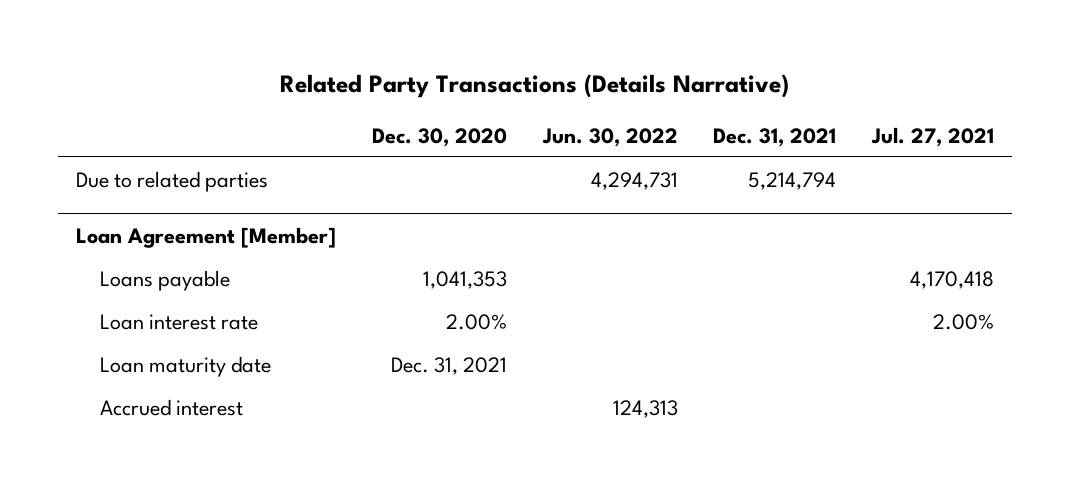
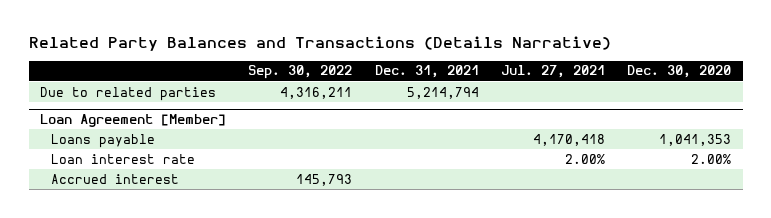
[280,74,790,99] Related Party Transactions (Details Narrative) -> [28,36,611,52] Related Party Balances and Transactions (Details Narrative)
[541,127,678,147] Jun. 30, 2022 -> none
none -> [248,65,353,80] Sep. 30, 2022
[99,355,271,377] Loan maturity date -> none

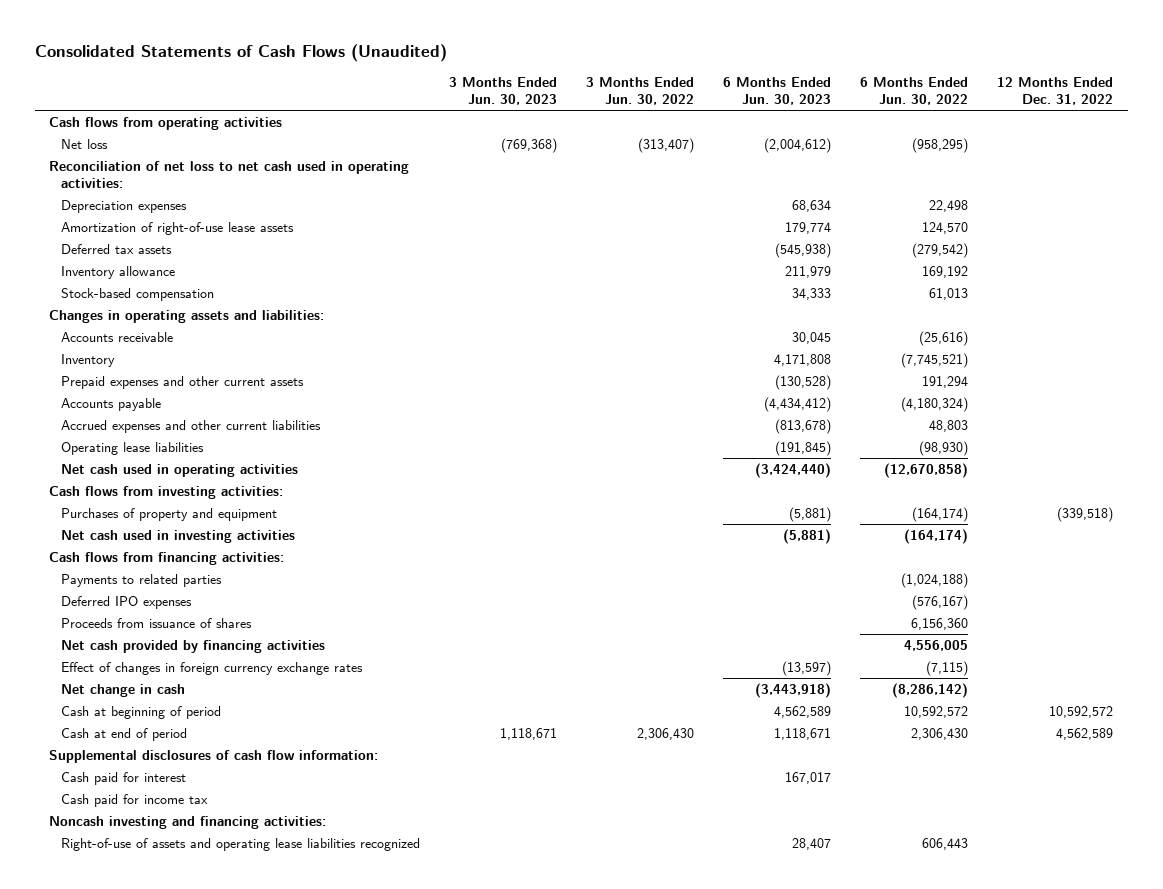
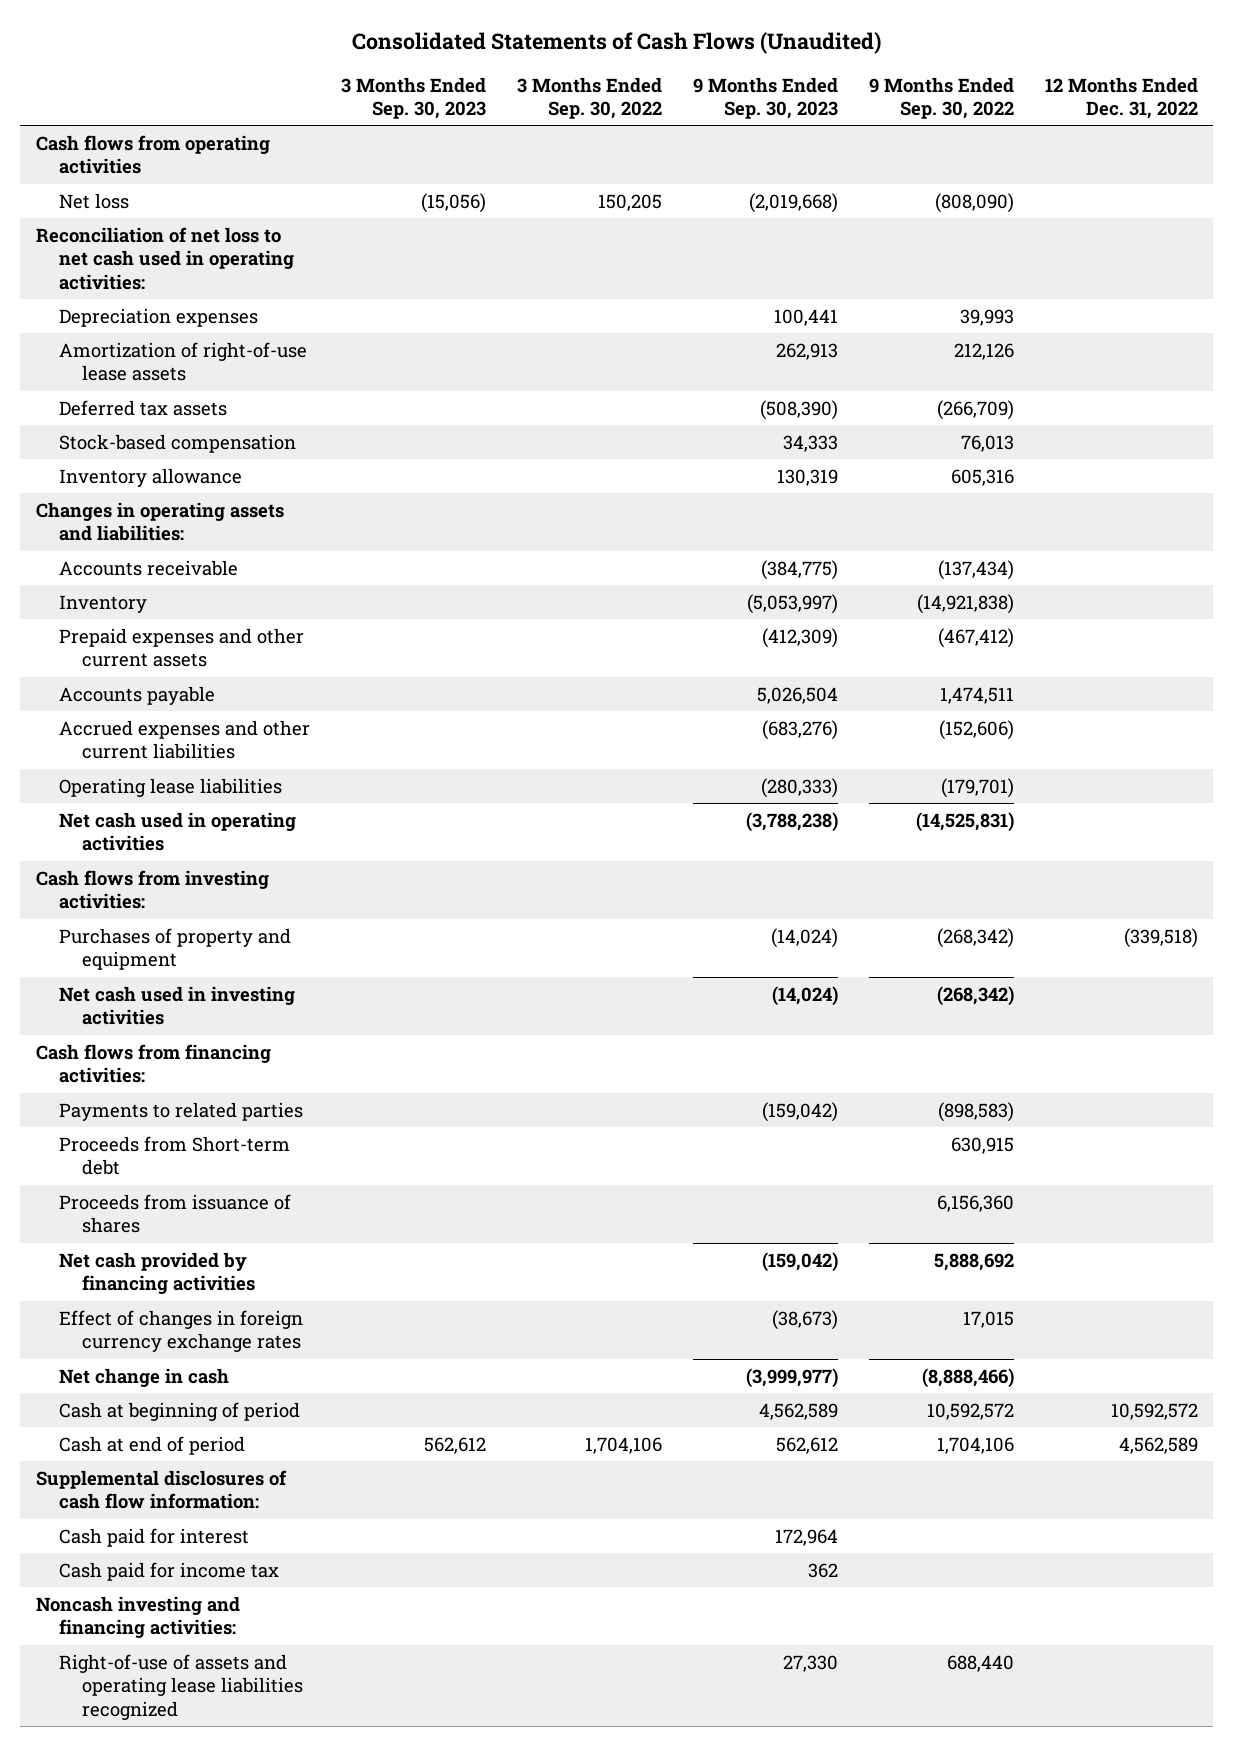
[448,76,557,105] 3 Months Ended Jun. 30, 2023 -> none
[586,76,695,105] 3 Months Ended Jun. 30, 2022 -> none
[723,76,832,105] 6 Months Ended Jun. 30, 2023 -> none
[860,76,969,105] 6 Months Ended Jun. 30, 2022 -> none
none -> [340,76,486,119] 3 Months Ended Sep. 30, 2023
none -> [516,76,662,119] 3 Months Ended Sep. 30, 2022
none -> [692,76,838,119] 9 Months Ended Sep. 30, 2023
none -> [868,76,1014,119] 9 Months Ended Sep. 30, 2022
[60,266,175,280] Inventory allowance -> [58,467,242,487] Inventory allowance
[60,596,192,610] Deferred IPO expenses -> none
none -> [58,1135,290,1176] Proceeds from Short-term debt

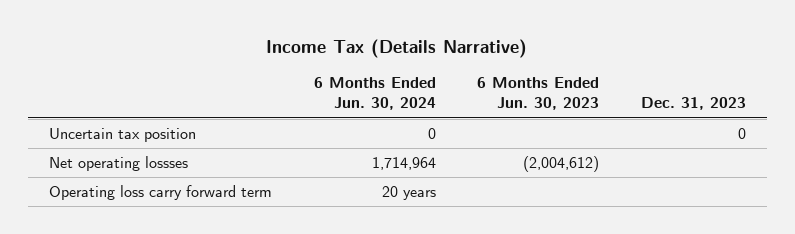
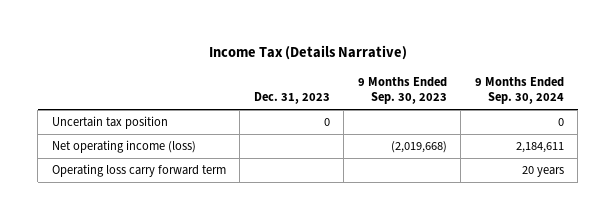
[313,77,436,111] 6 Months Ended Jun. 30, 2024 -> none
[477,77,600,111] 6 Months Ended Jun. 30, 2023 -> none
none -> [357,77,447,105] 9 Months Ended Sep. 30, 2023
none -> [474,77,564,105] 9 Months Ended Sep. 30, 2024
[49,156,189,172] Net operating lossses -> [51,140,196,154] Net operating income (loss)

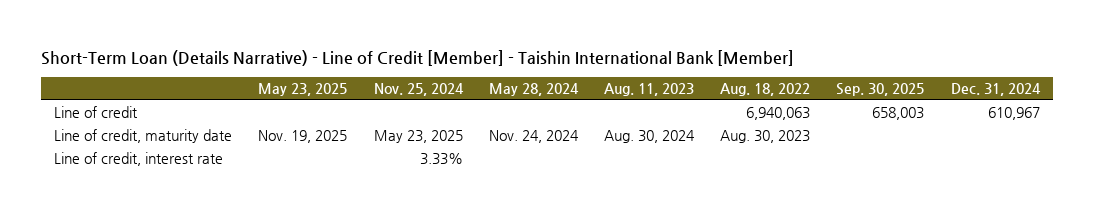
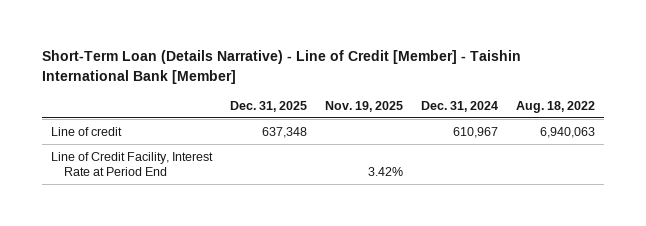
[258,83,348,97] May 23, 2025 -> none
[373,83,464,97] Nov. 25, 2024 -> none
[488,83,579,97] May 28, 2024 -> none
[603,83,694,97] Aug. 11, 2023 -> none
[836,83,925,97] Sep. 30, 2025 -> none
none -> [229,100,307,112] Dec. 31, 2025
none -> [324,100,403,112] Nov. 19, 2025
[54,129,233,144] Line of credit, maturity date -> none
[54,152,224,167] Line of credit, interest rate -> [51,151,214,177] Line of Credit Facility, Interest Rate at Period End

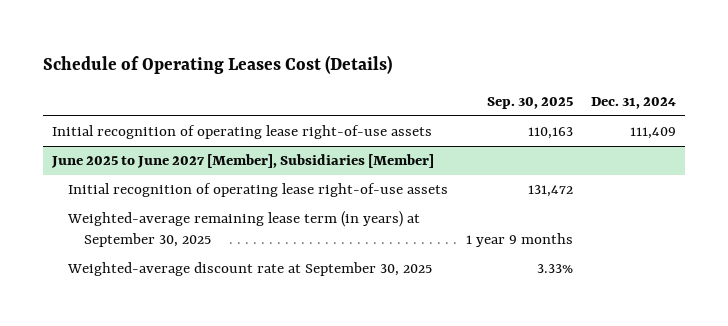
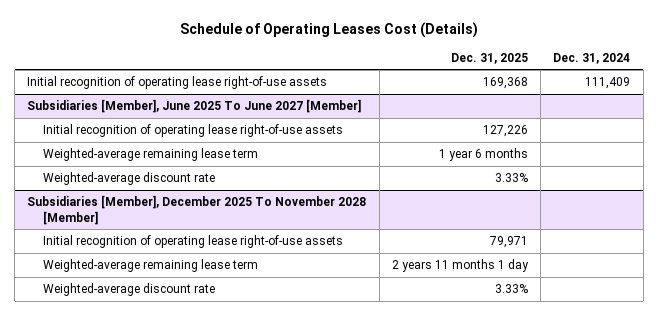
[487,97,574,110] Sep. 30, 2025 -> none
none -> [450,52,528,64] Dec. 31, 2025
[51,154,435,169] June 2025 to June 2027 [Member], Subsidiaries [Member] -> [27,99,362,114] Subsidiaries [Member], June 2025 To June 2027 [Member]
[67,211,421,247] Weighted-average remaining lease term (in years) at September 30, 2025 -> [43,148,259,162] Weighted-average remaining lease term
[67,262,433,277] Weighted-average discount rate at September 30, 2025 -> [43,172,216,186] Weighted-average discount rate
none -> [27,195,367,225] Subsidiaries [Member], December 2025 To November 2028 [Member]
none -> [43,235,344,249] Initial recognition of operating lease right-of-use assets
none -> [43,259,259,273] Weighted-average remaining lease term
none -> [43,283,216,297] Weighted-average discount rate

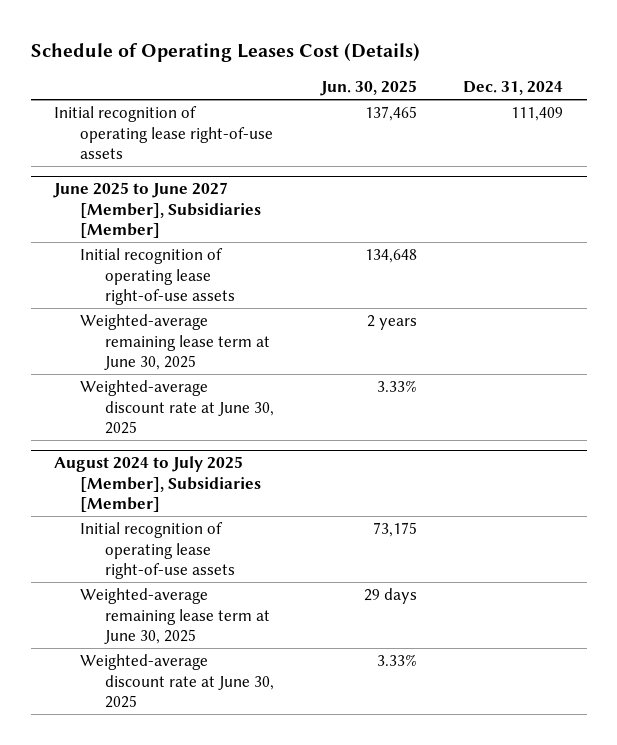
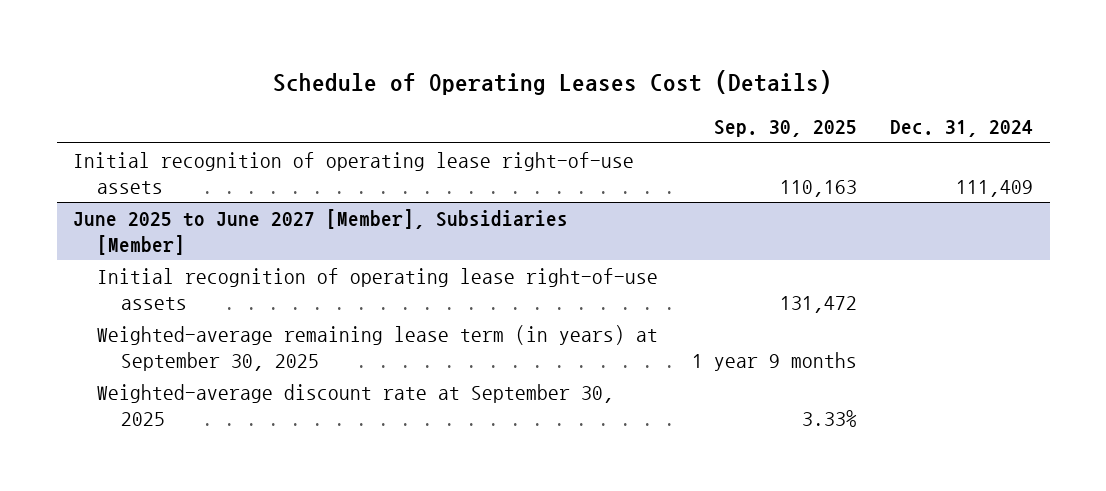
[319,80,417,97] Jun. 30, 2025 -> none
none -> [713,120,857,138] Sep. 30, 2025
[53,456,261,513] August 2024 to July 2025 [Member], Subsidiaries [Member] -> none
[79,522,236,579] Initial recognition of operating lease right-of-use assets -> none
[79,588,271,644] Weighted-average remaining lease term at June 30, 2025 -> none
[79,654,275,708] Weighted-average discount rate at June 30, 2025 -> none
[79,314,271,370] Weighted-average remaining lease term at June 30, 2025 -> [97,324,659,371] Weighted-average remaining lease term (in years) at September 30, 2025
[79,380,275,434] Weighted-average discount rate at June 30, 2025 -> [97,383,615,426] Weighted-average discount rate at September 30, 2025

